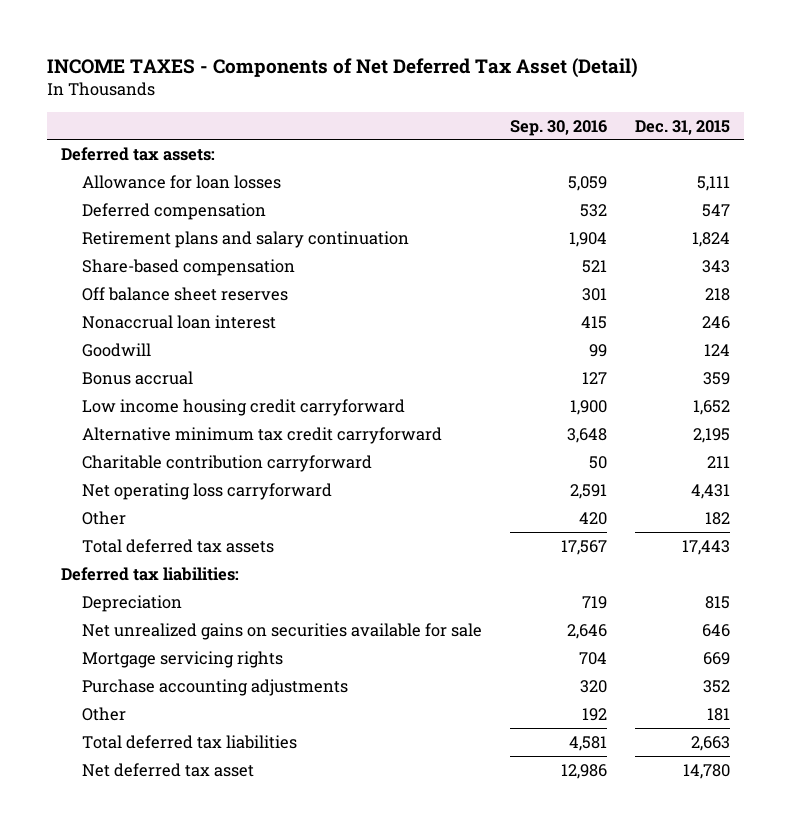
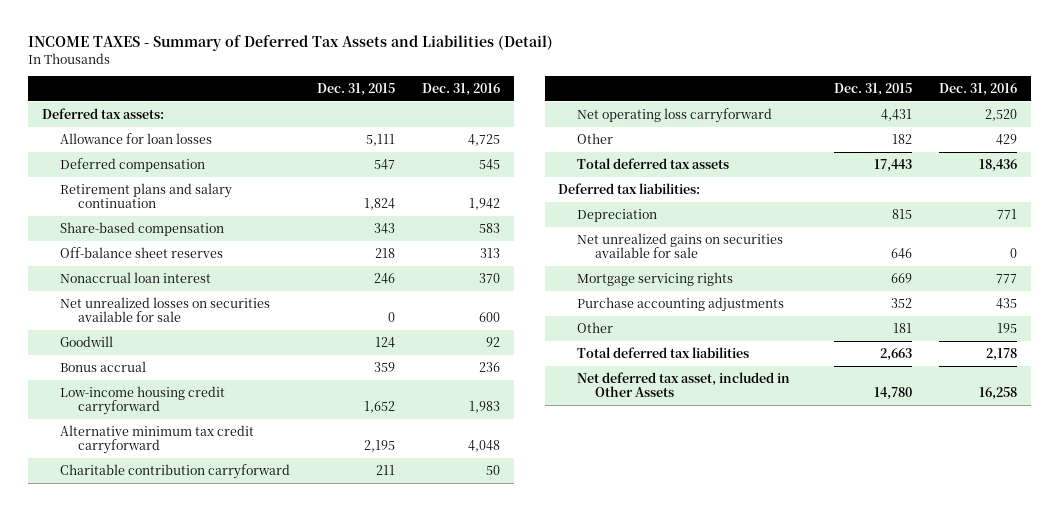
[47,57,639,78] INCOME TAXES - Components of Net Deferred Tax Asset (Detail) -> [28,35,554,52] INCOME TAXES - Summary of Deferred Tax Assets and Liabilities (Detail)
[510,119,608,136] Sep. 30, 2016 -> none
none -> [422,83,501,97] Dec. 31, 2016
[82,286,289,301] Off balance sheet reserves -> [60,246,224,258] Off-balance sheet reserves
none -> [60,296,271,323] Net unrealized losses on securities available for sale
[82,398,406,416] Low income housing credit carryforward -> [60,385,226,416] Low-income housing credit carryforward
[82,762,255,777] Net deferred tax asset -> [576,371,790,398] Net deferred tax asset, included in Other Assets

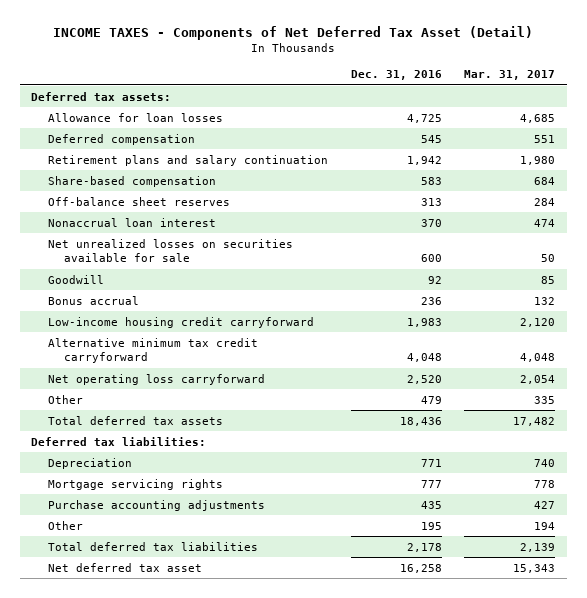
[28,35,554,52] INCOME TAXES - Summary of Deferred Tax Assets and Liabilities (Detail) -> [53,26,534,41] INCOME TAXES - Components of Net Deferred Tax Asset (Detail)
[317,83,396,97] Dec. 31, 2015 -> none
none -> [464,70,556,81] Mar. 31, 2017
[60,463,291,479] Charitable contribution carryforward -> none
[996,133,1018,145] 429 -> [420,395,442,404] 479
[576,232,783,259] Net unrealized gains on securities available for sale -> none
[576,371,790,398] Net deferred tax asset, included in Other Assets -> [47,562,202,572] Net deferred tax asset

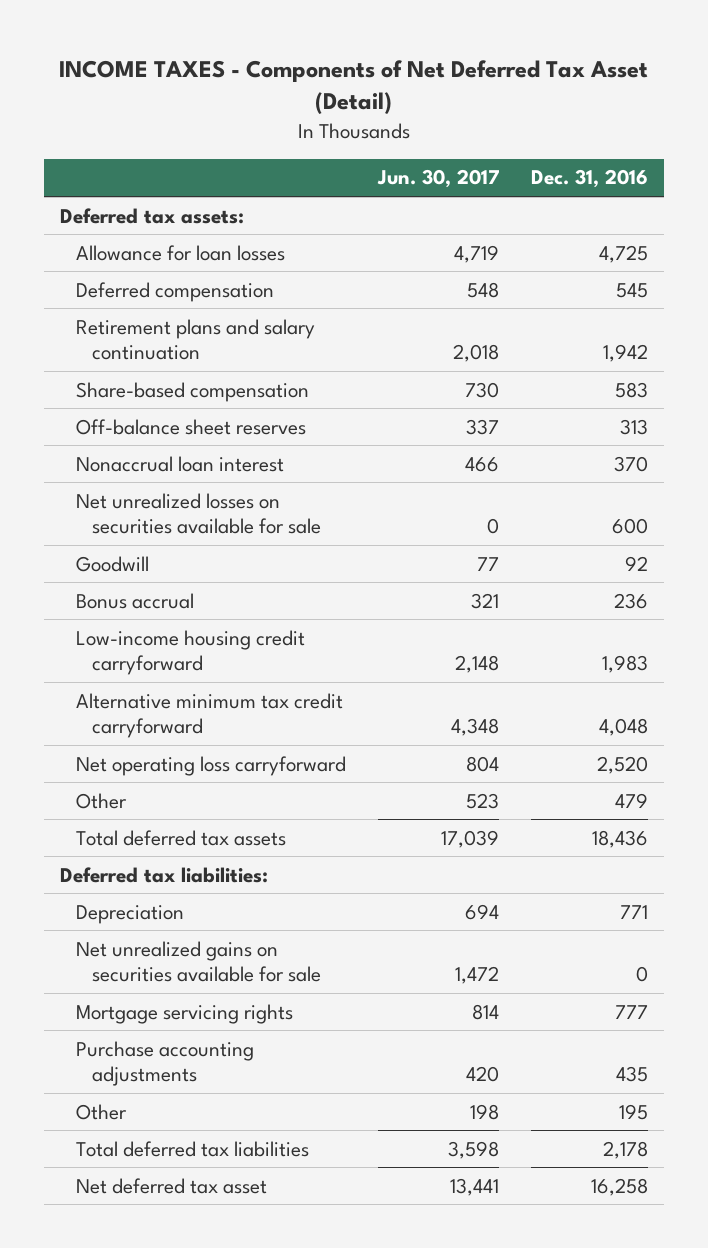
[464,70,556,81] Mar. 31, 2017 -> none
none -> [377,169,500,189] Jun. 30, 2017
none -> [76,940,322,982] Net unrealized gains on securities available for sale

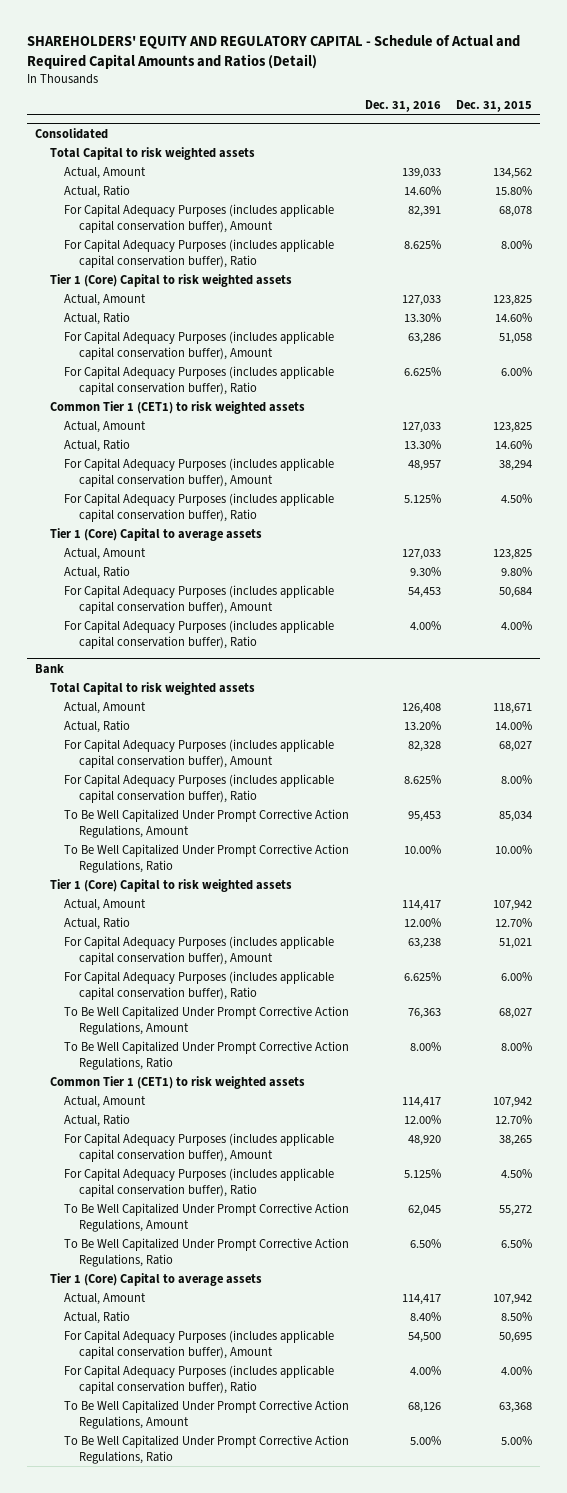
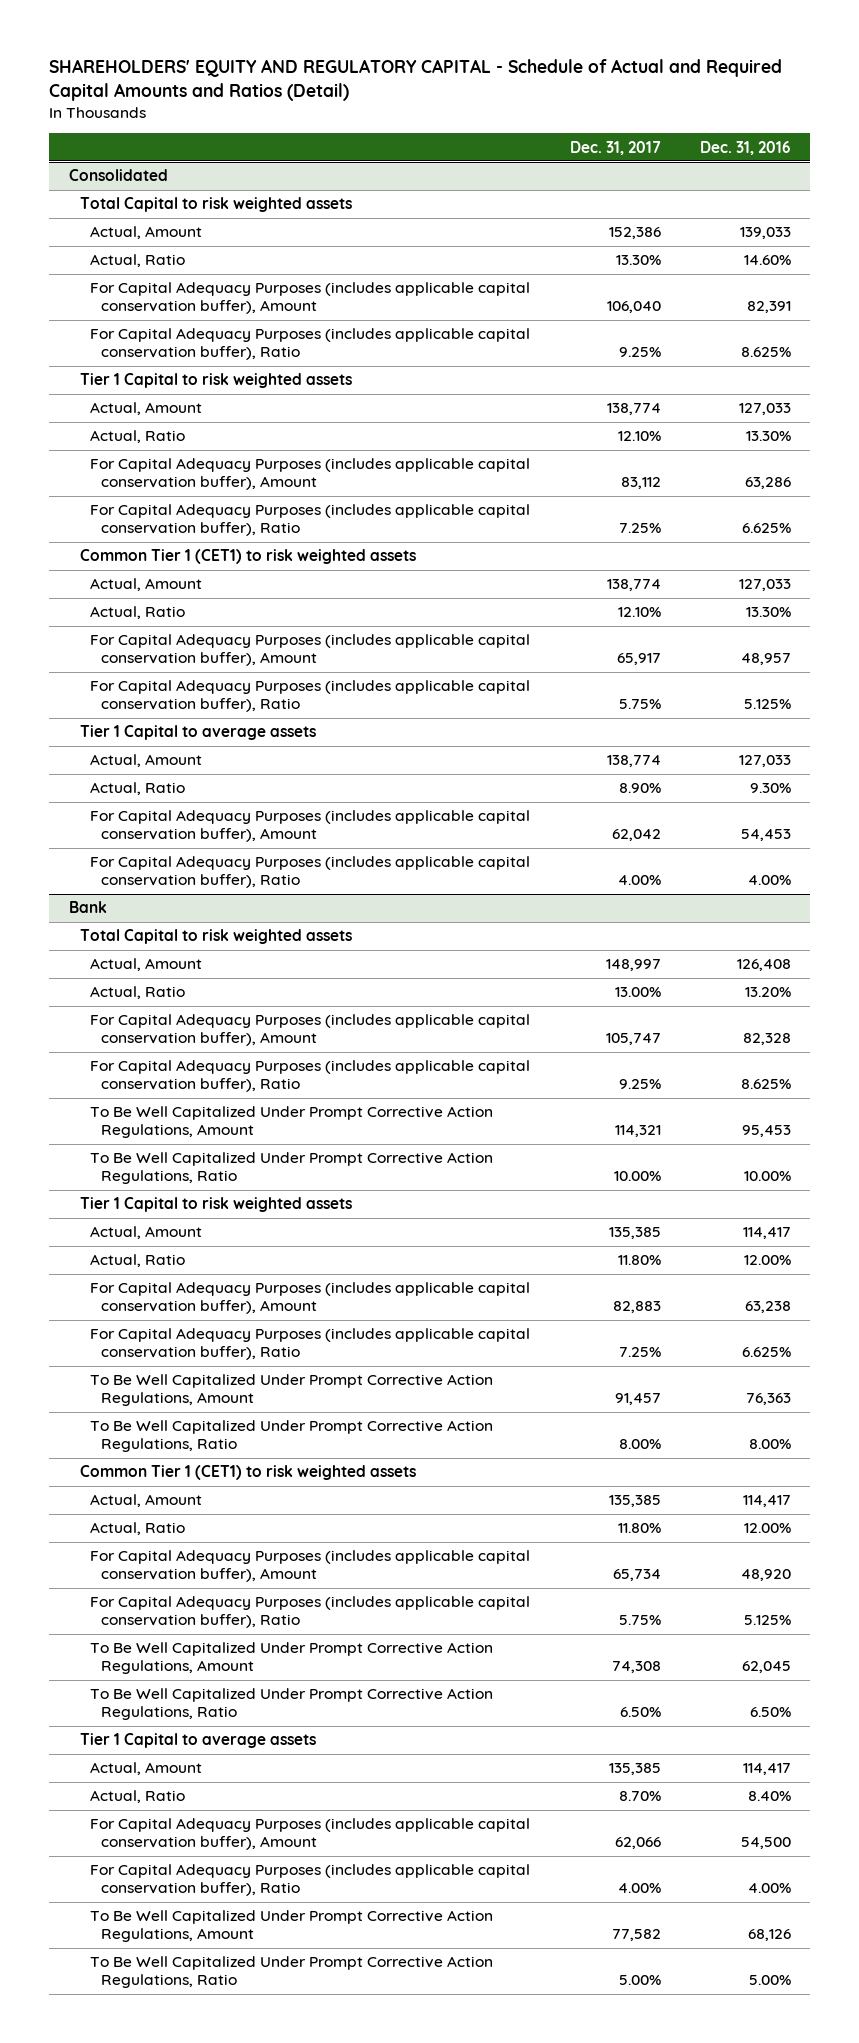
[456,100,533,113] Dec. 31, 2015 -> none
none -> [569,140,661,155] Dec. 31, 2017
[49,273,292,287] Tier 1 (Core) Capital to risk weighted assets -> [79,373,352,389] Tier 1 Capital to risk weighted assets
[49,527,262,541] Tier 1 (Core) Capital to average assets -> [79,725,316,741] Tier 1 Capital to average assets
[49,878,292,892] Tier 1 (Core) Capital to risk weighted assets -> [79,1197,352,1213] Tier 1 Capital to risk weighted assets
[49,1272,262,1286] Tier 1 (Core) Capital to average assets -> [79,1733,316,1749] Tier 1 Capital to average assets

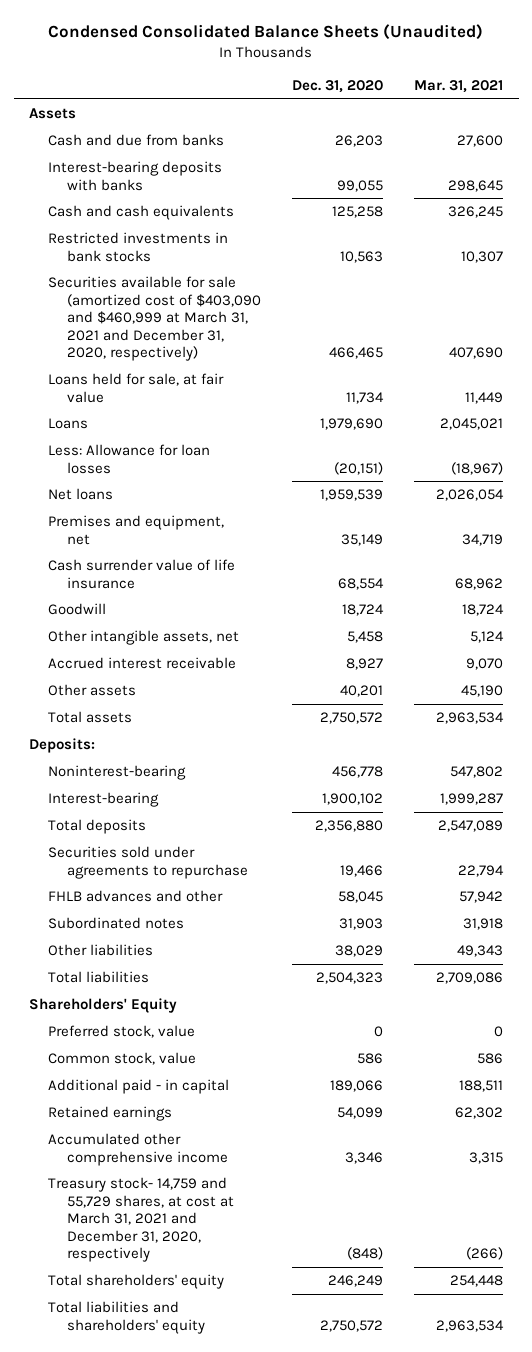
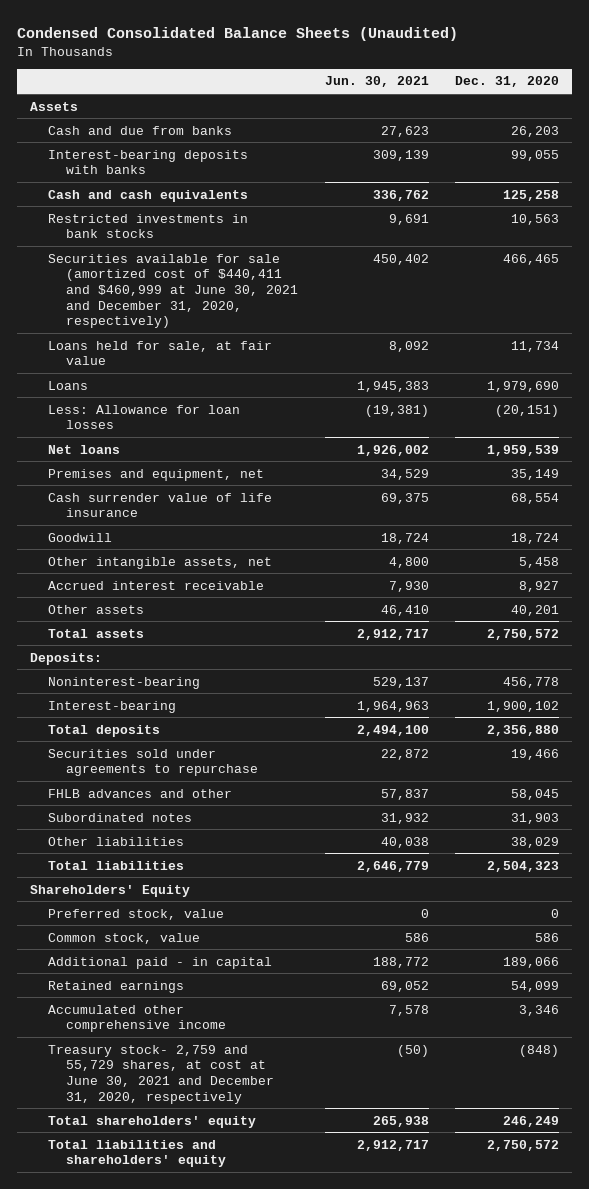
[413,80,503,94] Mar. 31, 2021 -> none
none -> [324,76,429,88] Jun. 30, 2021
[47,275,261,362] Securities available for sale (amortized cost of $403,090 and $460,999 at March 31, 2021 and December 31, 2020, respectively) -> [48,253,299,329] Securities available for sale (amortized cost of $440,411 and $460,999 at June 30, 2021 and December 31, 2020, respectively)
[47,1176,234,1263] Treasury stock- 14,759 and 55,729 shares, at cost at March 31, 2021 and December 31, 2020, respectively -> [48,1044,275,1104] Treasury stock- 2,759 and 55,729 shares, at cost at June 30, 2021 and December 31, 2020, respectively

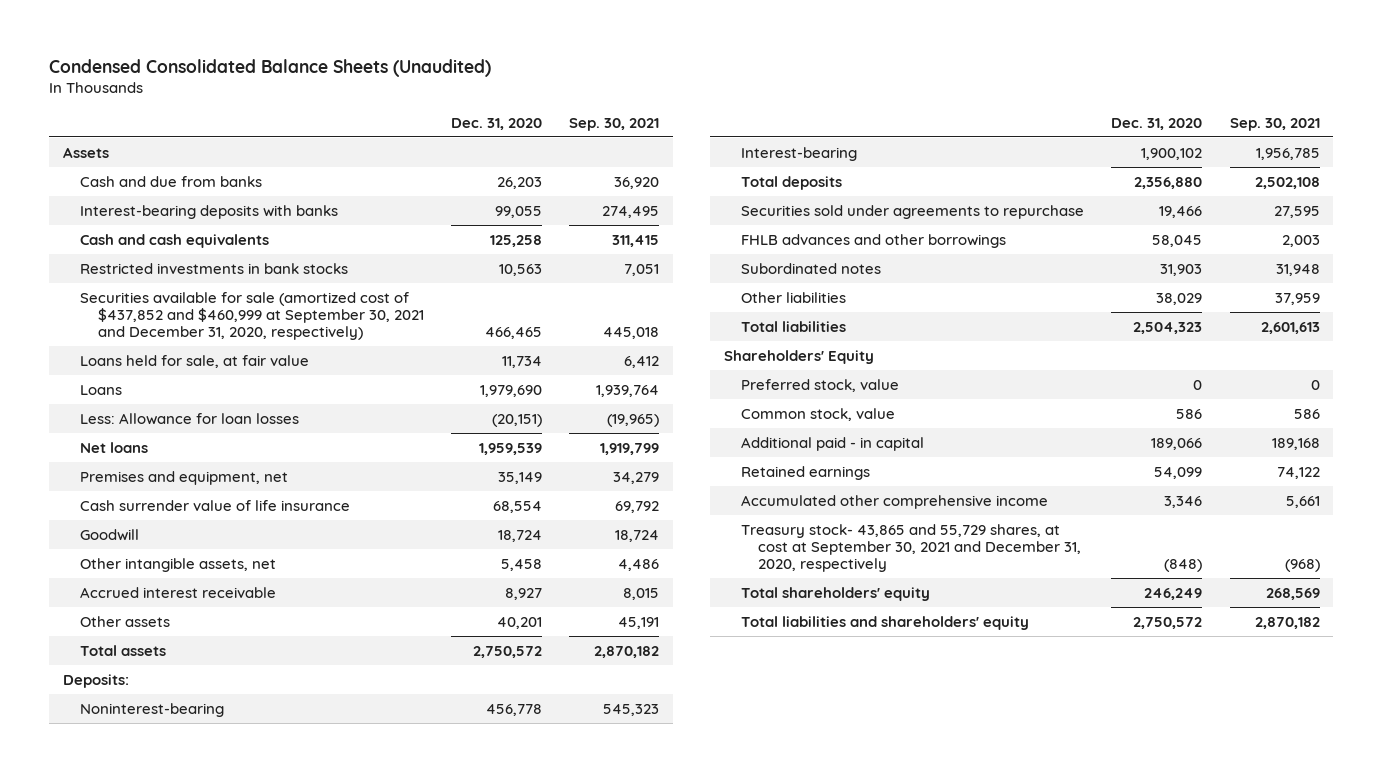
[324,76,429,88] Jun. 30, 2021 -> none
none -> [568,117,659,131] Sep. 30, 2021
[48,253,299,329] Securities available for sale (amortized cost of $440,411 and $460,999 at June 30, 2021 and December 31, 2020, respectively) -> [80,291,424,341] Securities available for sale (amortized cost of $437,852 and $460,999 at September 30, 2021 and December 31, 2020, respectively)
[48,788,233,798] FHLB advances and other -> [740,233,1006,248] FHLB advances and other borrowings
[48,1044,275,1104] Treasury stock- 2,759 and 55,729 shares, at cost at June 30, 2021 and December 31, 2020, respectively -> [740,523,1082,573] Treasury stock- 43,865 and 55,729 shares, at cost at September 30, 2021 and December 31, 2020, respectively

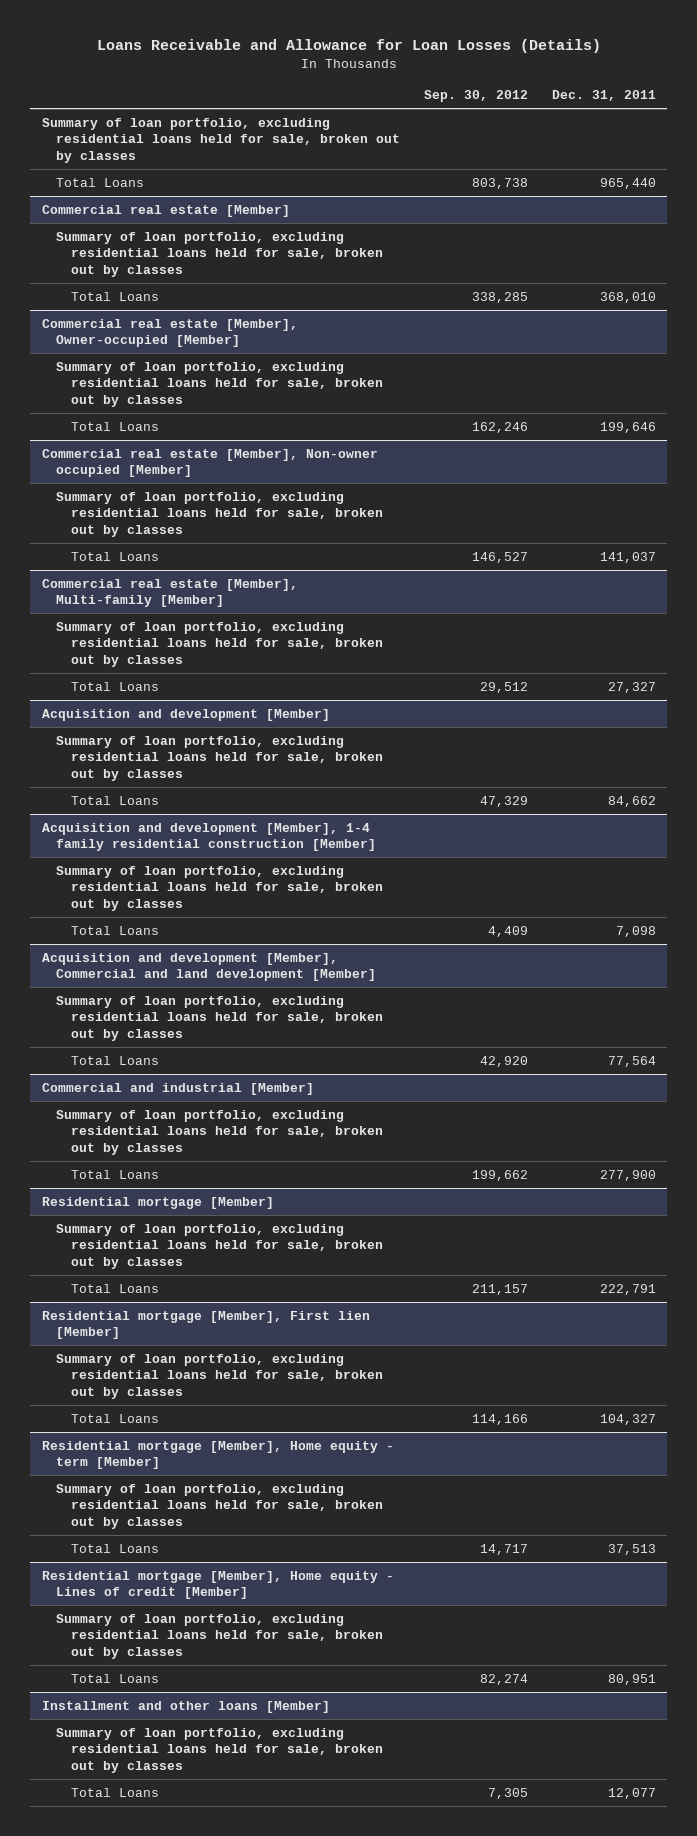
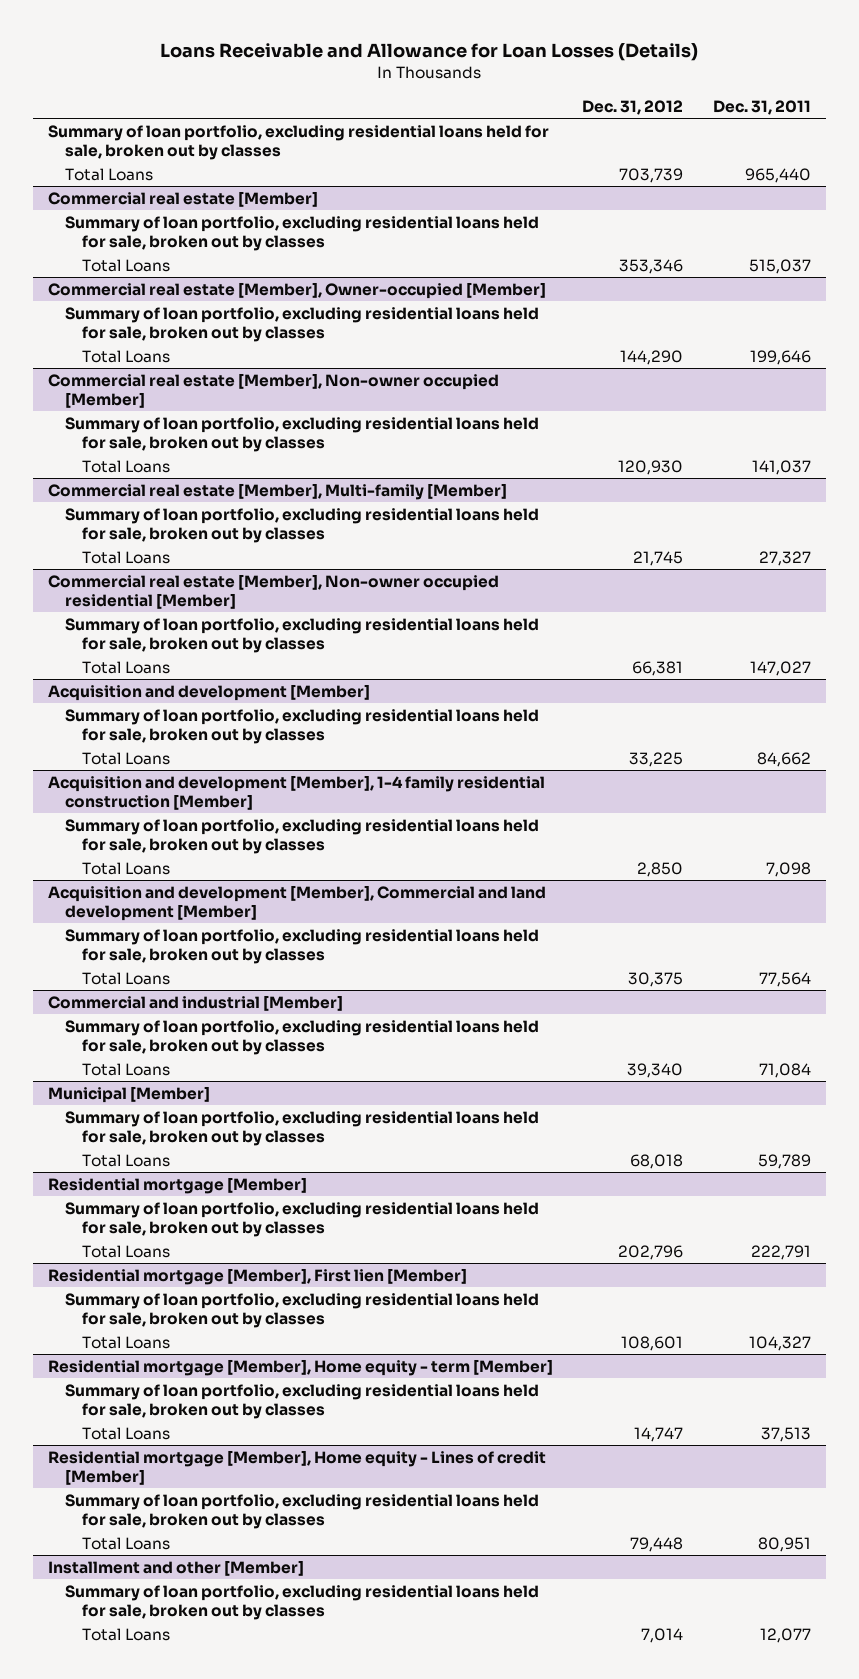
[424,90,529,103] Sep. 30, 2012 -> none
none -> [582,99,684,115] Dec. 31, 2012
[599,291,656,303] 368,010 -> [748,258,811,274] 515,037
none -> [47,573,499,609] Commercial real estate [Member], Non-owner occupied residential [Member]
none -> [64,617,539,653] Summary of loan portfolio, excluding residential loans held for sale, broken out by classes
none -> [81,660,170,674] Total Loans
[599,1169,656,1181] 277,900 -> [758,1062,811,1078] 71,084
none -> [47,1085,210,1103] Municipal [Member]
none -> [64,1110,539,1146] Summary of loan portfolio, excluding residential loans held for sale, broken out by classes
none -> [81,1153,170,1167] Total Loans
[41,1700,330,1713] Installment and other loans [Member] -> [47,1559,304,1576] Installment and other [Member]

